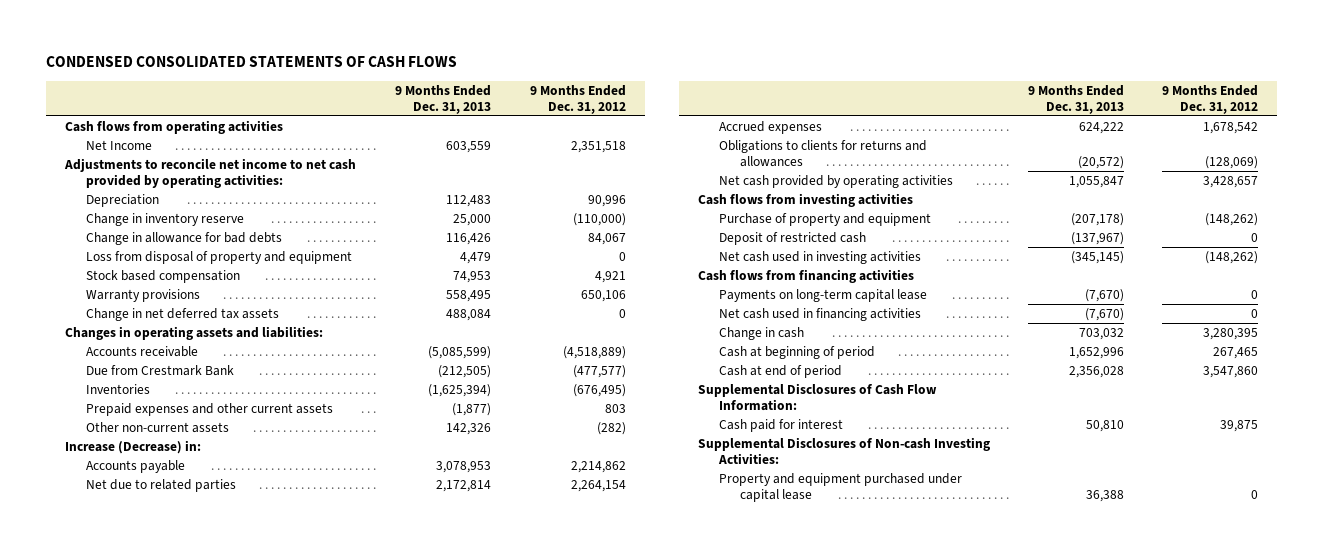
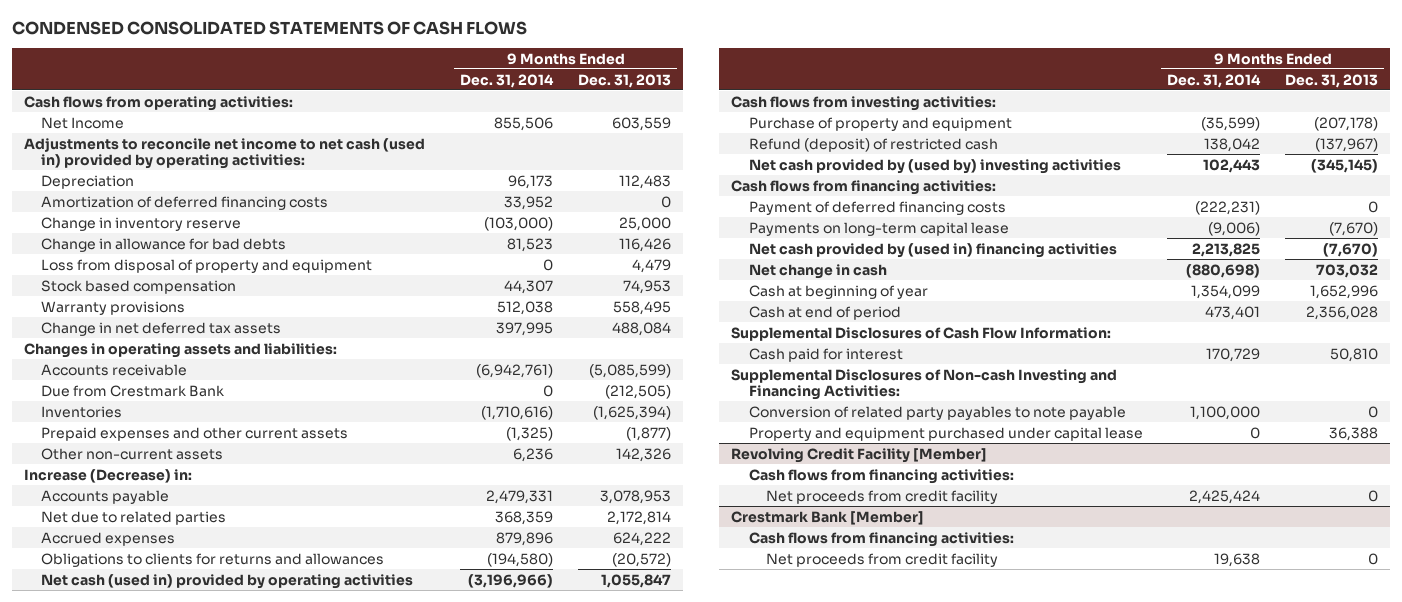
[529,84,626,114] 9 Months Ended Dec. 31, 2012 -> none
none -> [460,73,555,88] Dec. 31, 2014
[65,120,284,135] Cash flows from operating activities -> [23,95,293,111] Cash flows from operating activities:
[64,158,357,188] Adjustments to reconcile net income to net cash provided by operating activities: -> [23,137,425,170] Adjustments to reconcile net income to net cash (used in) provided by operating activities:
none -> [41,195,329,210] Amortization of deferred financing costs
[718,175,953,189] Net cash provided by operating activities -> [41,573,414,589] Net cash (used in) provided by operating activities
[697,193,913,208] Cash flows from investing activities -> [731,95,997,111] Cash flows from investing activities:
[718,232,866,246] Deposit of restricted cash -> [748,137,998,152] Refund (deposit) of restricted cash
[718,251,921,265] Net cash used in investing activities -> [748,158,1121,174] Net cash provided by (used by) investing activities
[697,269,914,284] Cash flows from financing activities -> [731,179,997,195] Cash flows from financing activities:
none -> [748,200,1006,215] Payment of deferred financing costs
[718,308,921,322] Net cash used in financing activities -> [748,242,1117,258] Net cash provided by (used in) financing activities
[718,327,804,341] Change in cash -> [748,263,887,279] Net change in cash
[718,346,875,360] Cash at beginning of period -> [748,284,928,299] Cash at beginning of year
[697,437,990,464] Supplemental Disclosures of Non-cash Investing Activities: -> [731,368,1118,401] Supplemental Disclosures of Non-cash Investing and Financing Activities:
none -> [748,405,1126,420] Conversion of related party payables to note payable
none -> [731,447,988,463] Revolving Credit Facility [Member]
none -> [748,468,1014,484] Cash flows from financing activities:
none -> [765,489,998,504] Net proceeds from credit facility
none -> [731,510,925,525] Crestmark Bank [Member]
none -> [748,531,1014,547] Cash flows from financing activities:
none -> [765,552,998,567] Net proceeds from credit facility

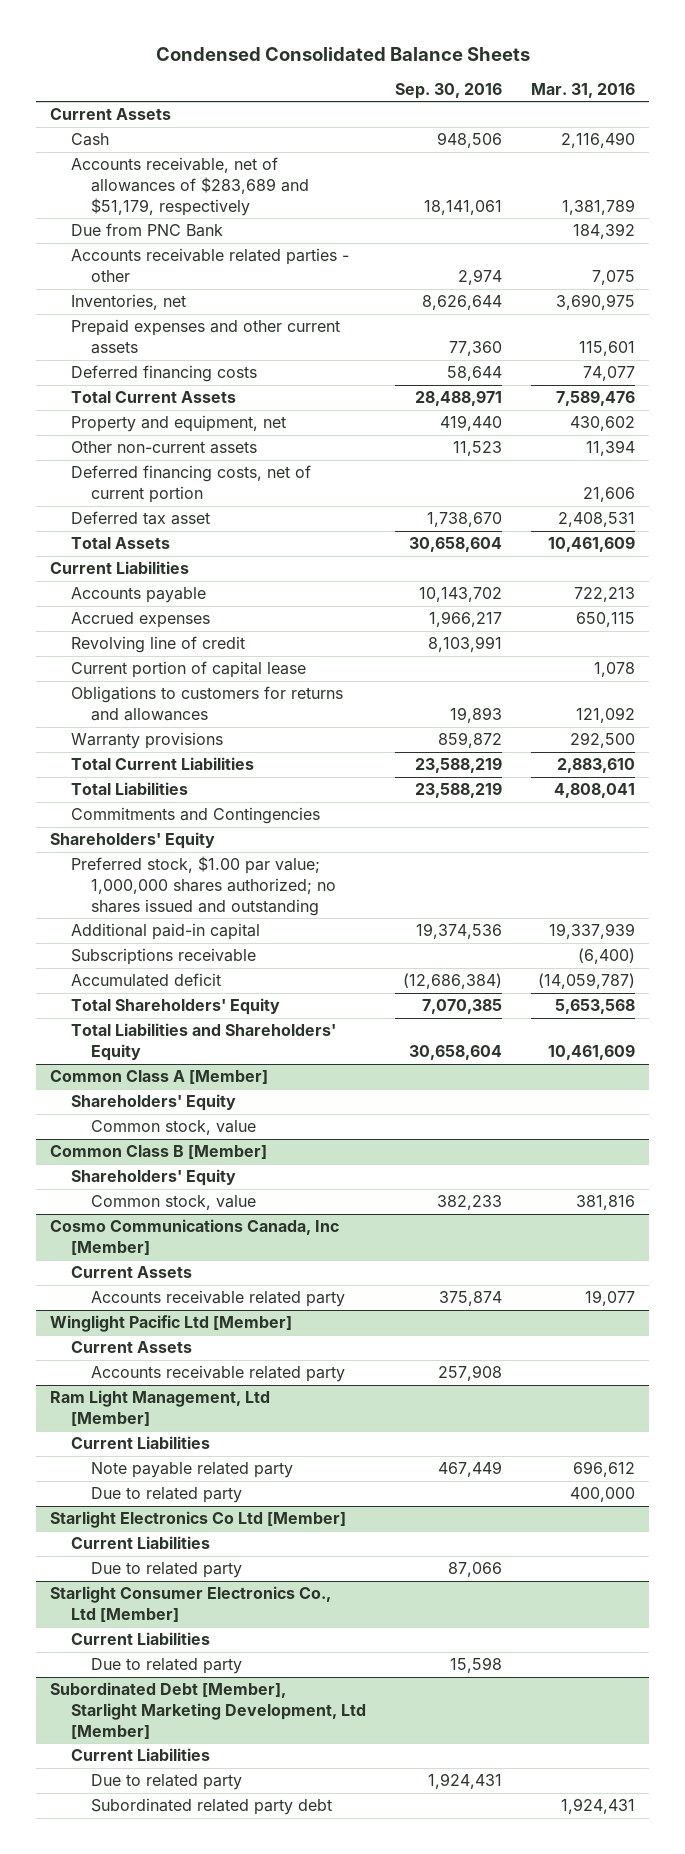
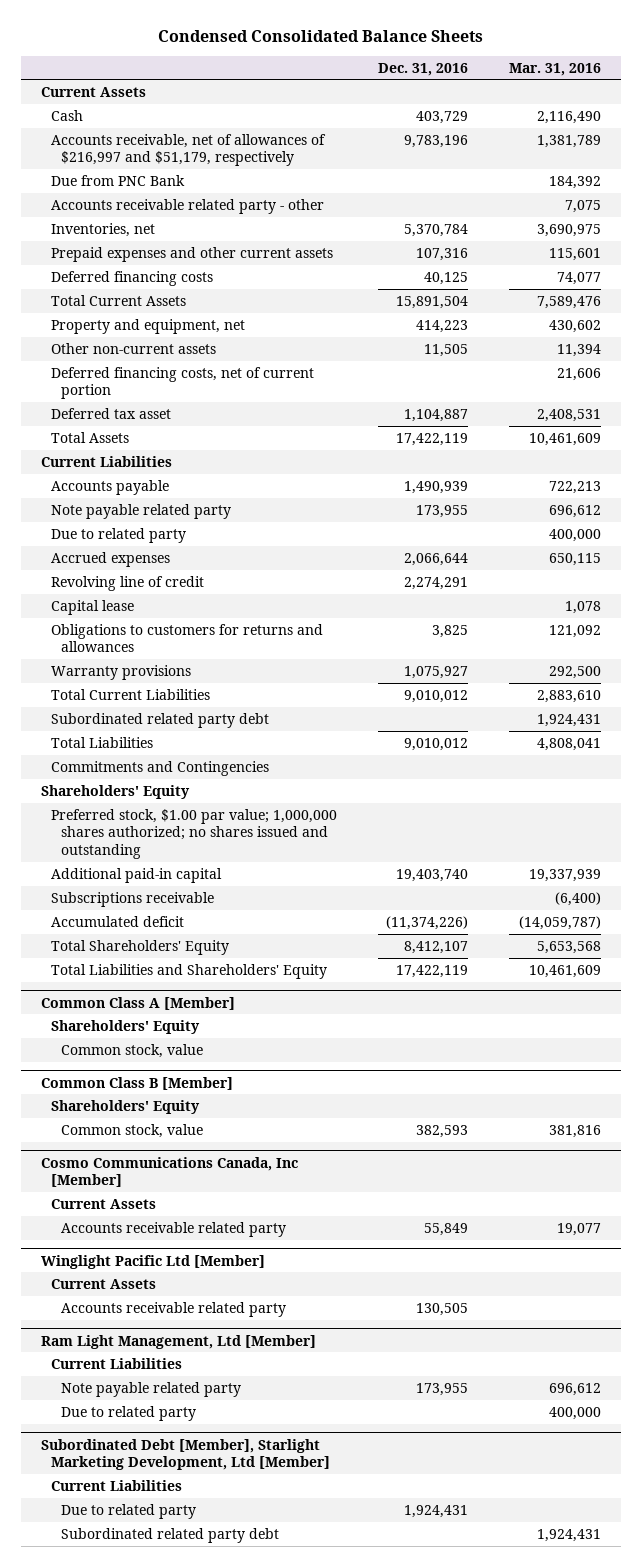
[394,82,502,99] Sep. 30, 2016 -> none
none -> [377,62,468,76] Dec. 31, 2016
[70,157,309,216] Accounts receivable, net of allowances of $283,689 and $51,179, respectively -> [50,133,326,167] Accounts receivable, net of allowances of $216,997 and $51,179, respectively
[70,248,349,283] Accounts receivable related parties - other -> [50,198,324,214] Accounts receivable related party - other
none -> [50,503,231,519] Note payable related party
none -> [50,527,186,543] Due to related party
[70,661,306,679] Current portion of capital lease -> [50,599,134,615] Capital lease
none -> [50,712,269,728] Subordinated related party debt
[50,1511,347,1529] Starlight Electronics Co Ltd [Member] -> none
[70,1536,210,1550] Current Liabilities -> none
[90,1562,242,1579] Due to related party -> none
[50,1586,332,1623] Starlight Consumer Electronics Co., Ltd [Member] -> none
[70,1632,210,1646] Current Liabilities -> none
[90,1658,242,1675] Due to related party -> none

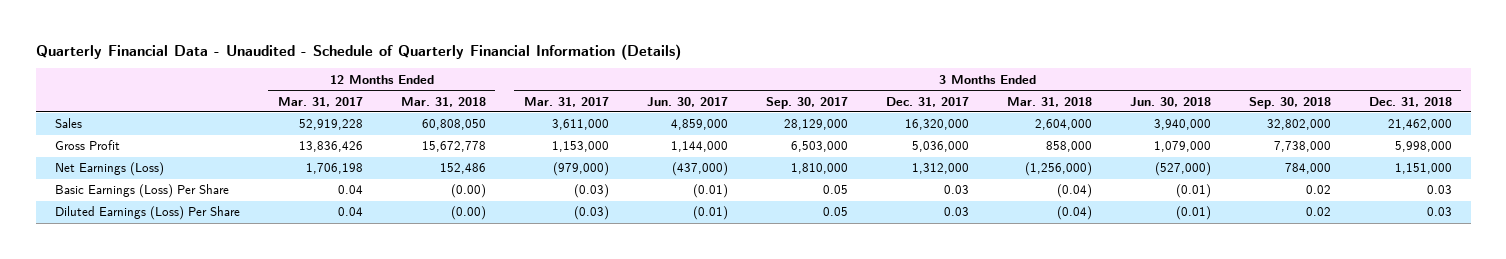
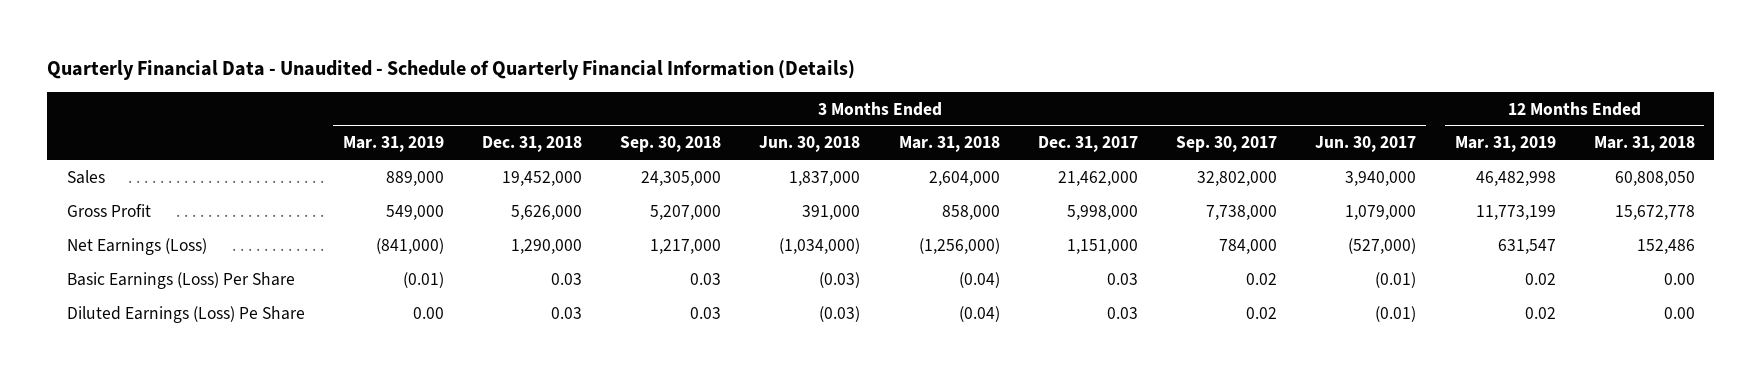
[277,96,363,107] Mar. 31, 2017 -> none
[523,96,609,107] Mar. 31, 2017 -> none
none -> [342,136,444,153] Mar. 31, 2019
none -> [1454,136,1556,153] Mar. 31, 2019
[670,119,728,131] 4,859,000 -> [1345,170,1417,186] 3,940,000
[783,119,848,131] 28,129,000 -> [1197,170,1278,186] 32,802,000
[904,119,969,131] 16,320,000 -> [1057,170,1138,186] 21,462,000
[1153,119,1211,131] 3,940,000 -> [789,170,861,186] 1,837,000
[1266,119,1331,131] 32,802,000 -> [641,170,722,186] 24,305,000
[1387,119,1452,131] 21,462,000 -> [502,170,583,186] 19,452,000
[670,141,728,153] 1,144,000 -> [1345,204,1417,220] 1,079,000
[790,141,848,153] 6,503,000 -> [1206,204,1278,220] 7,738,000
[911,141,969,153] 5,036,000 -> [1066,204,1138,220] 5,998,000
[1153,141,1211,153] 1,079,000 -> [802,204,861,220] 391,000
[1273,141,1331,153] 7,738,000 -> [650,204,722,220] 5,207,000
[1394,141,1452,153] 5,998,000 -> [511,204,583,220] 5,626,000
[671,162,728,177] (437,000) -> [1348,237,1417,254] (527,000)
[790,163,848,175] 1,810,000 -> [1219,238,1278,254] 784,000
[911,163,969,175] 1,312,000 -> [1066,238,1138,254] 1,151,000
[1154,162,1211,177] (527,000) -> [779,237,861,254] (1,034,000)
[1284,163,1331,175] 784,000 -> [650,238,722,254] 1,217,000
[1394,163,1452,175] 1,151,000 -> [511,238,583,254] 1,290,000
[450,184,486,199] (0.00) -> [1663,272,1695,285] 0.00
[822,185,848,195] 0.05 -> [1246,272,1278,285] 0.02
[1175,184,1211,199] (0.01) -> [819,271,861,288] (0.03)
[1305,185,1331,195] 0.02 -> [690,272,722,285] 0.03
[54,206,240,221] Diluted Earnings (Loss) Per Share -> [66,305,305,323] Diluted Earnings (Loss) Pe Share
[450,206,486,221] (0.00) -> [1663,306,1695,319] 0.00
[822,207,848,217] 0.05 -> [1246,306,1278,319] 0.02
[1175,206,1211,221] (0.01) -> [819,305,861,322] (0.03)
[1305,207,1331,217] 0.02 -> [690,306,722,319] 0.03

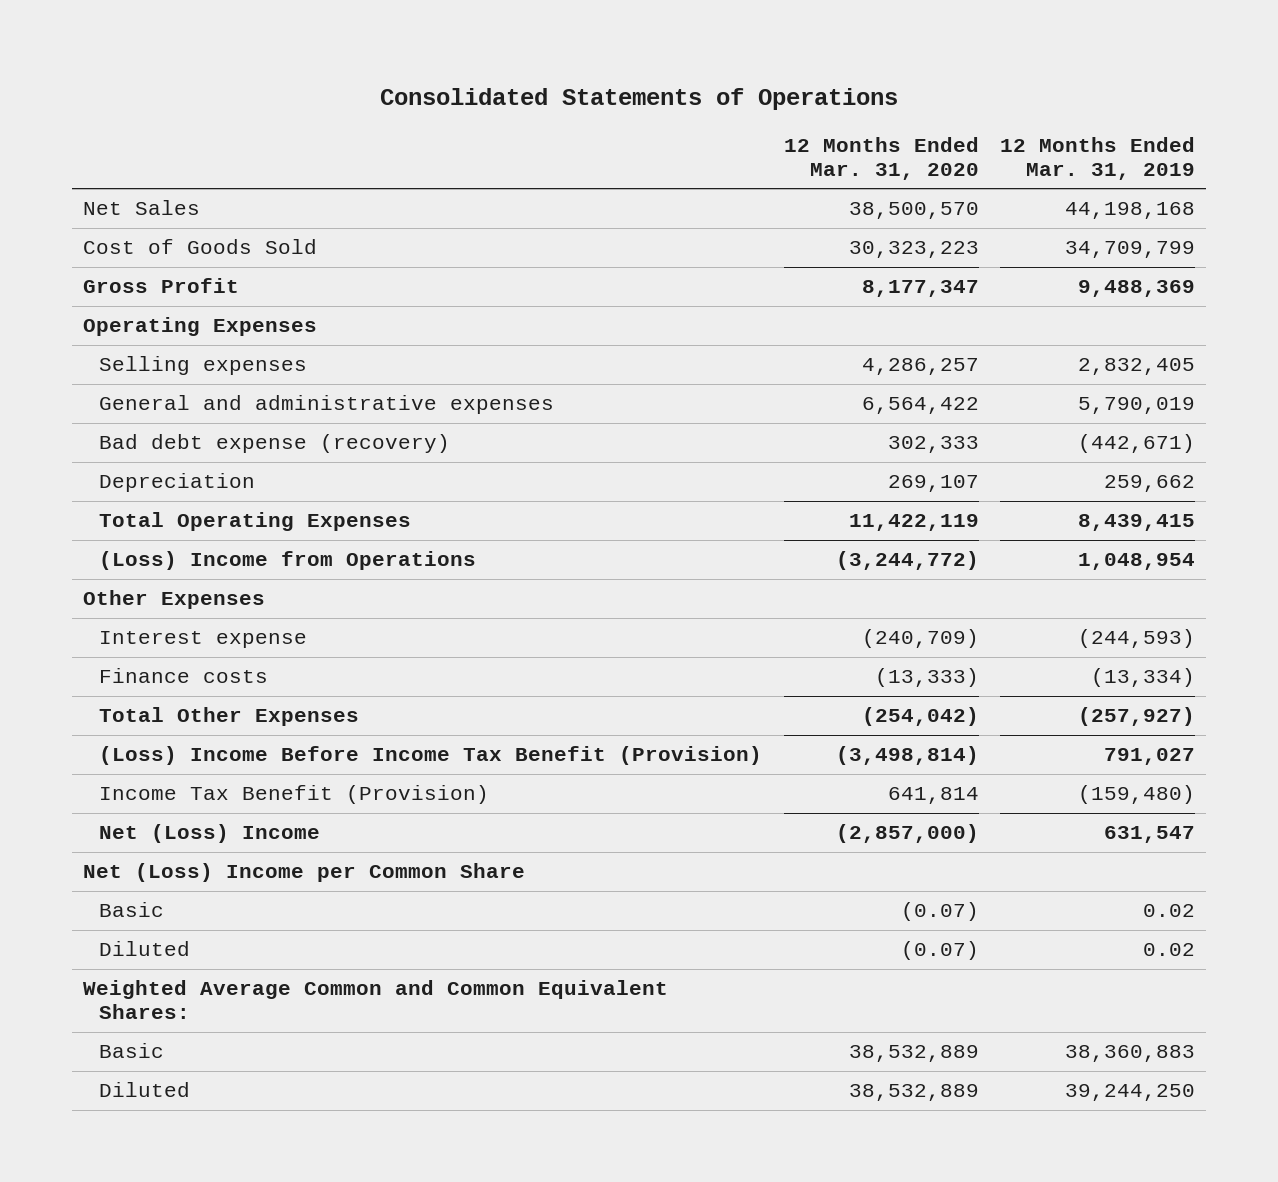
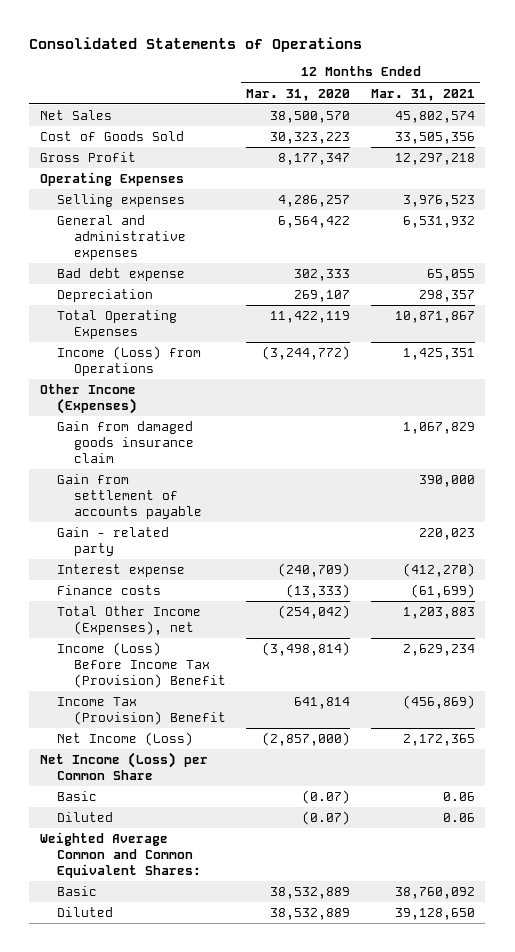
[1000,136,1196,180] 12 Months Ended Mar. 31, 2019 -> none
none -> [371,88,476,101] Mar. 31, 2021
[99,434,451,454] Bad debt expense (recovery) -> [56,268,185,282] Bad debt expense
[99,551,477,571] (Loss) Income from Operations -> [56,346,201,377] Income (Loss) from Operations
[82,590,265,610] Other Expenses -> [39,384,137,415] Other Income (Expenses)
none -> [56,421,194,464] Gain from damaged goods insurance claim
none -> [56,474,202,520] Gain from settlement of accounts payable
none -> [56,527,169,557] Gain - related party
[99,707,360,727] Total Other Expenses -> [56,606,201,636] Total Other Income (Expenses), net
[99,746,763,766] (Loss) Income Before Income Tax Benefit (Provision) -> [56,642,226,689] Income (Loss) Before Income Tax (Provision) Benefit
[99,785,490,805] Income Tax Benefit (Provision) -> [56,697,226,726] Income Tax (Provision) Benefit
[99,824,321,844] Net (Loss) Income -> [56,732,193,747] Net Income (Loss)
[82,863,525,883] Net (Loss) Income per Common Share -> [39,752,208,781] Net Income (Loss) per Common Share

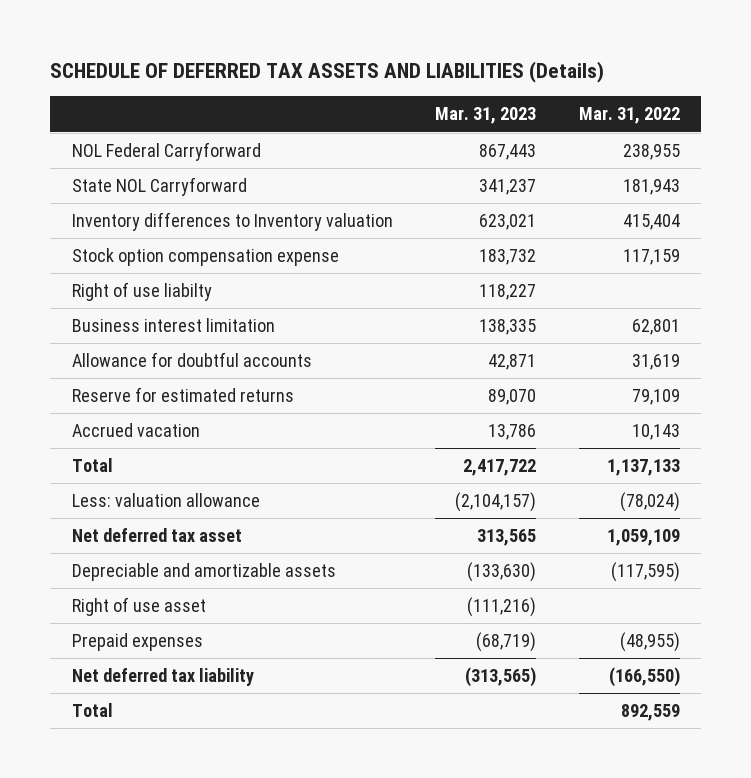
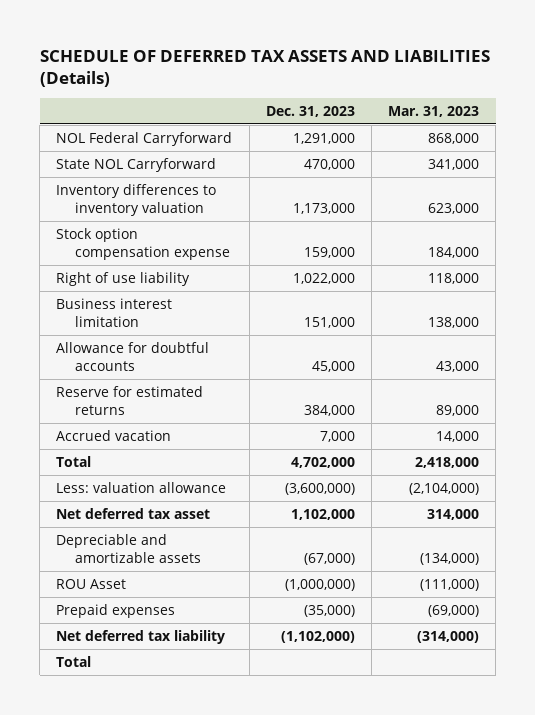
[578,107,680,125] Mar. 31, 2022 -> none
none -> [265,105,355,117] Dec. 31, 2023
[479,143,537,160] 867,443 -> [427,132,479,144] 868,000
[479,178,537,195] 341,237 -> [427,158,479,170] 341,000
[71,211,393,231] Inventory differences to Inventory valuation -> [56,183,217,216] Inventory differences to inventory valuation
[479,213,537,230] 623,021 -> [427,202,479,214] 623,000
[479,248,537,265] 183,732 -> [427,246,479,258] 184,000
[71,281,212,301] Right of use liabilty -> [56,271,191,286] Right of use liability
[479,283,537,300] 118,227 -> [427,272,479,284] 118,000
[479,318,537,335] 138,335 -> [427,316,479,328] 138,000
[488,353,537,370] 42,871 -> [435,360,479,372] 43,000
[488,388,537,405] 89,070 -> [435,404,479,416] 89,000
[488,423,537,440] 13,786 -> [435,430,479,442] 14,000
[463,458,537,476] 2,417,722 -> [414,456,479,468] 2,418,000
[455,491,537,512] (2,104,157) -> [408,482,479,495] (2,104,000)
[477,528,537,546] 313,565 -> [426,508,479,520] 314,000
[467,561,537,582] (133,630) -> [419,552,479,565] (134,000)
[71,596,206,616] Right of use asset -> [56,578,127,589] ROU Asset
[467,596,537,617] (111,216) -> [419,578,479,591] (111,000)
[476,631,537,652] (68,719) -> [427,604,479,617] (69,000)
[465,666,537,687] (313,565) -> [416,630,479,643] (314,000)

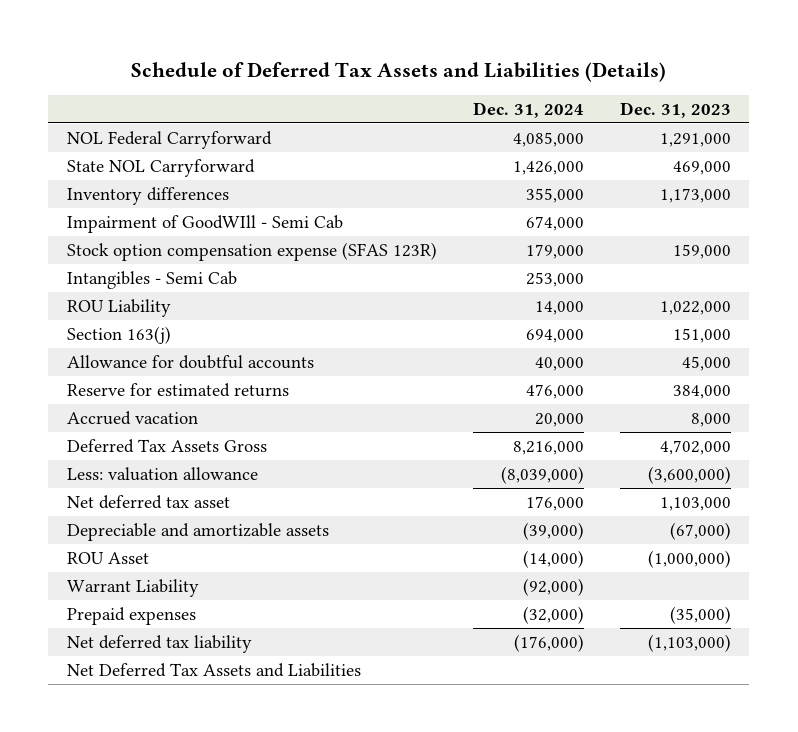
[39,49,490,87] SCHEDULE OF DEFERRED TAX ASSETS AND LIABILITIES (Details) -> [130,61,666,82] Schedule of Deferred Tax Assets and Liabilities (Details)
[387,105,479,117] Mar. 31, 2023 -> none
none -> [472,101,584,118] Dec. 31, 2024
[303,158,355,170] 470,000 -> [673,160,732,175] 469,000
[56,183,217,216] Inventory differences to inventory valuation -> [66,186,229,205] Inventory differences
none -> [66,214,343,233] Impairment of GoodWIll - Semi Cab
[56,227,230,260] Stock option compensation expense -> [66,241,437,261] Stock option compensation expense (SFAS 123R)
none -> [66,270,237,289] Intangibles - Semi Cab
[56,271,191,286] Right of use liability -> [66,298,171,317] ROU Liability
[56,297,173,327] Business interest limitation -> [66,325,171,344] Section 163(j)
[319,430,355,442] 7,000 -> [691,412,732,427] 8,000
[56,455,92,467] Total -> [66,438,267,453] Deferred Tax Assets Gross
[290,508,355,520] 1,102,000 -> [660,496,732,511] 1,103,000
none -> [66,578,199,597] Warrant Liability
[280,630,355,643] (1,102,000) -> [648,633,732,652] (1,103,000)
[56,655,92,667] Total -> [66,662,361,677] Net Deferred Tax Assets and Liabilities

